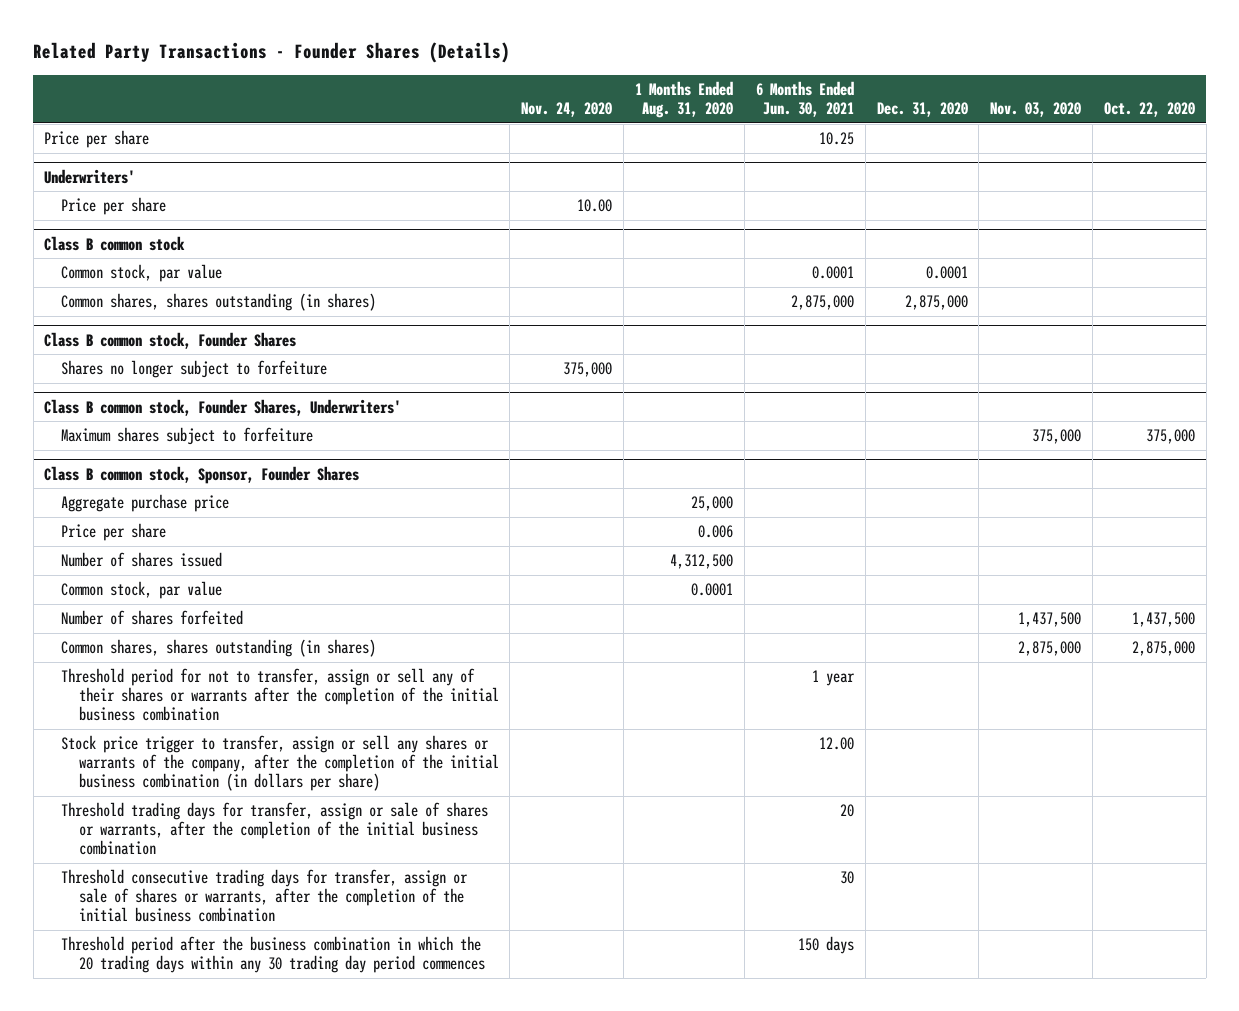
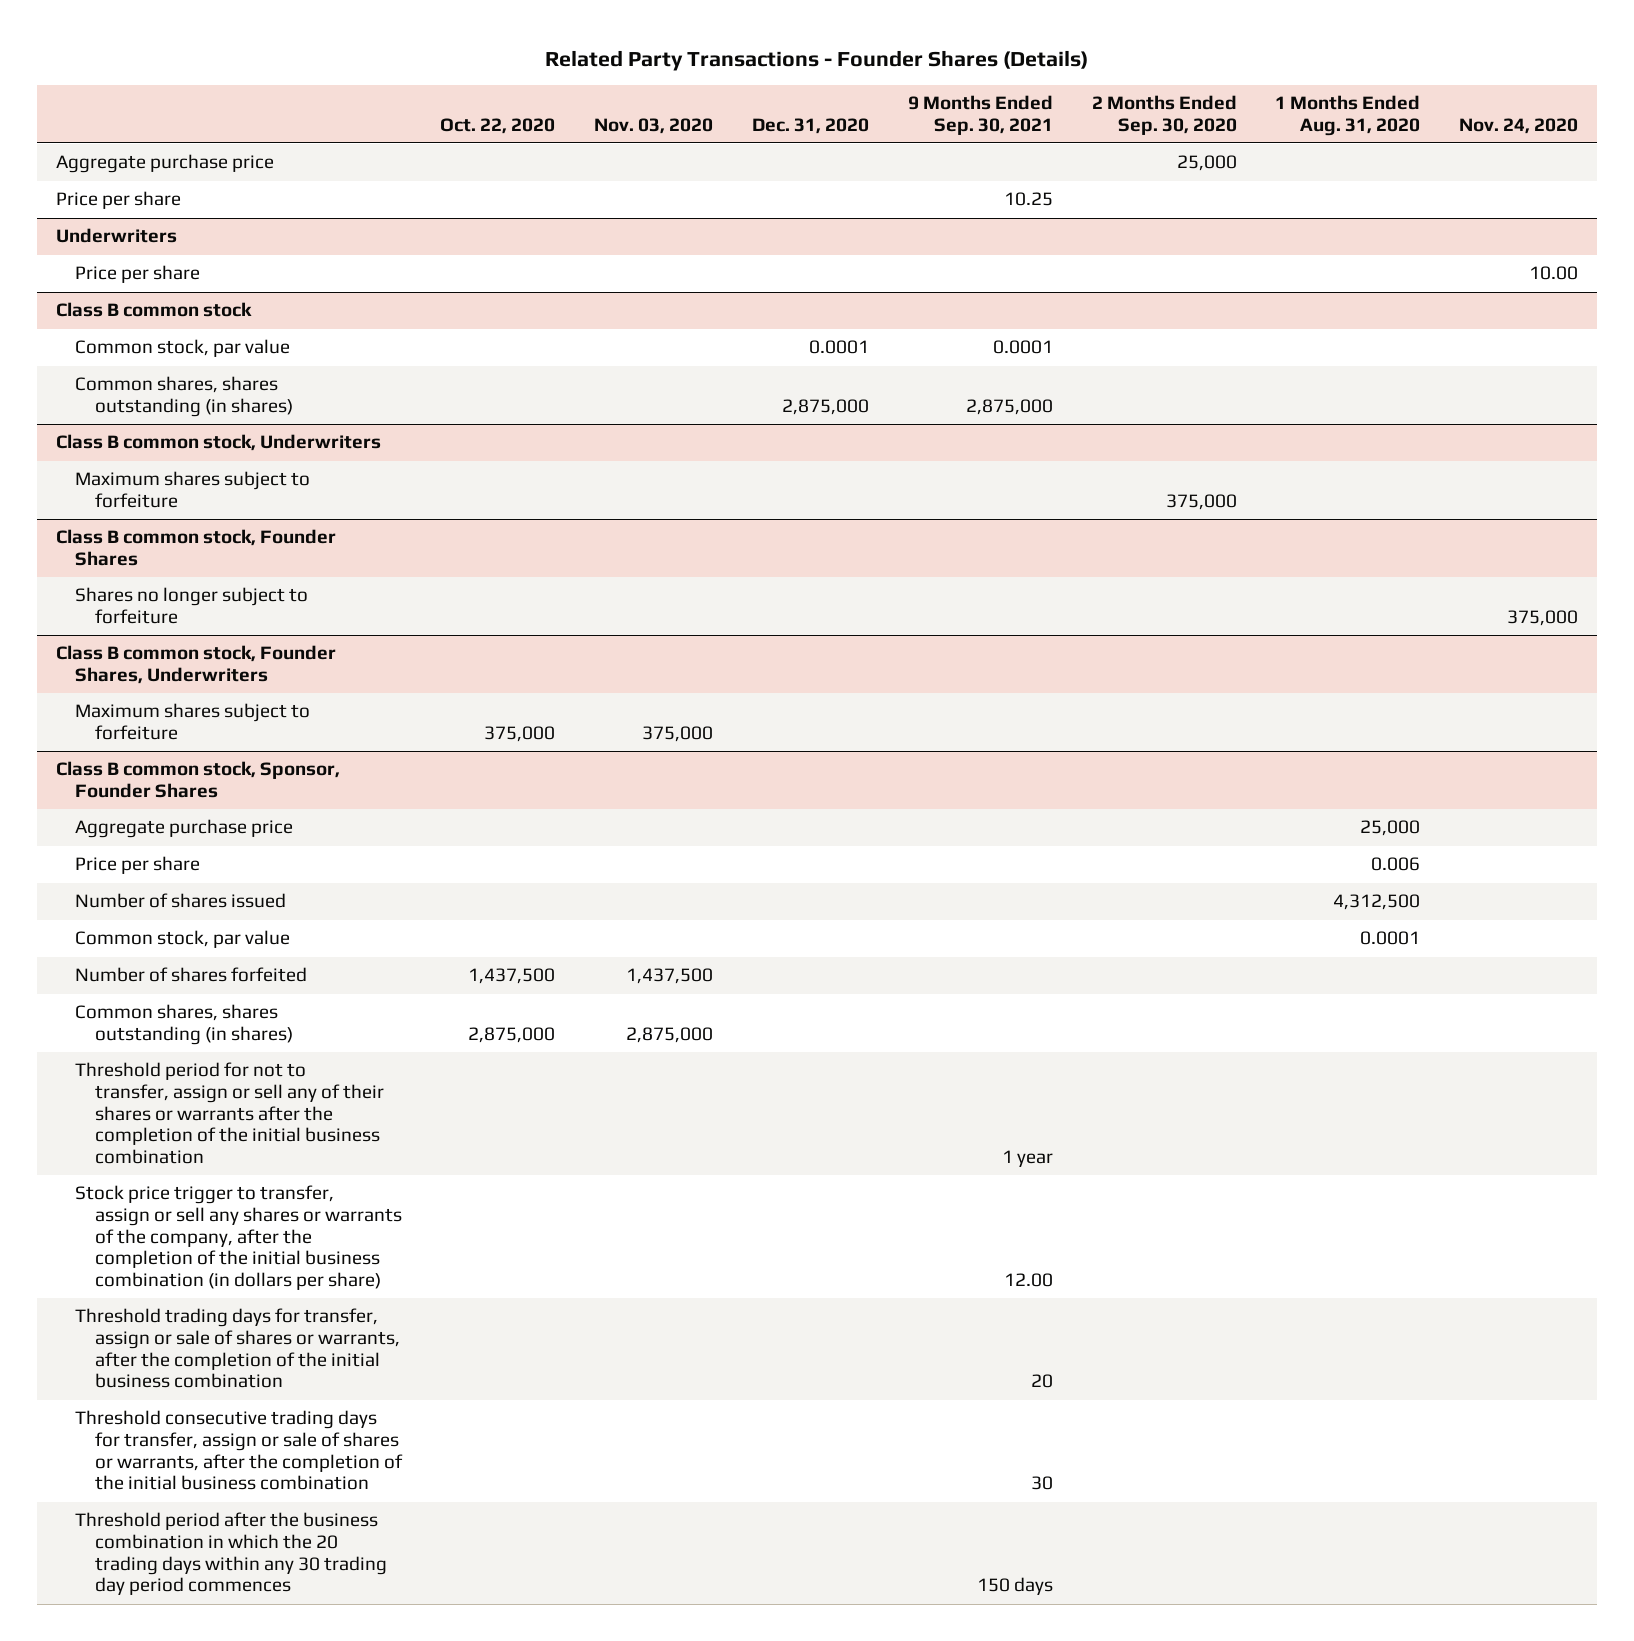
[755,80,854,117] 6 Months Ended Jun. 30, 2021 -> none
none -> [907,95,1053,135] 9 Months Ended Sep. 30, 2021
none -> [1091,95,1237,135] 2 Months Ended Sep. 30, 2020
none -> [56,154,275,174] Aggregate purchase price
[44,168,136,184] Underwriters' -> [56,228,178,244] Underwriters
none -> [56,434,382,452] Class B common stock, Underwriters
none -> [75,471,311,509] Maximum shares subject to forfeiture
[44,398,402,416] Class B common stock, Founder Shares, Underwriters' -> [56,645,337,685] Class B common stock, Founder Shares, Underwriters

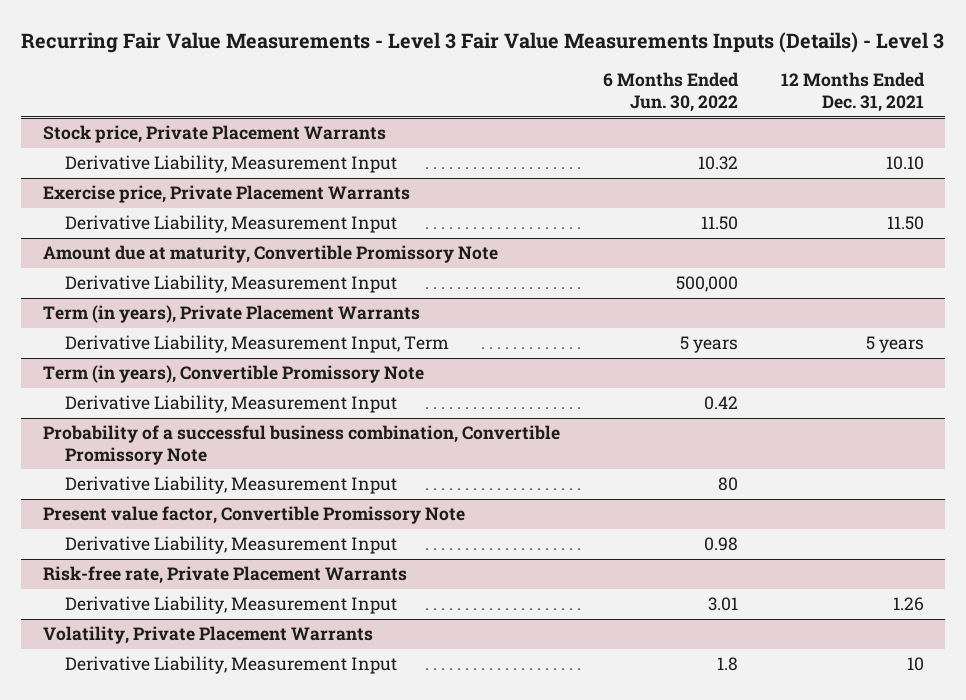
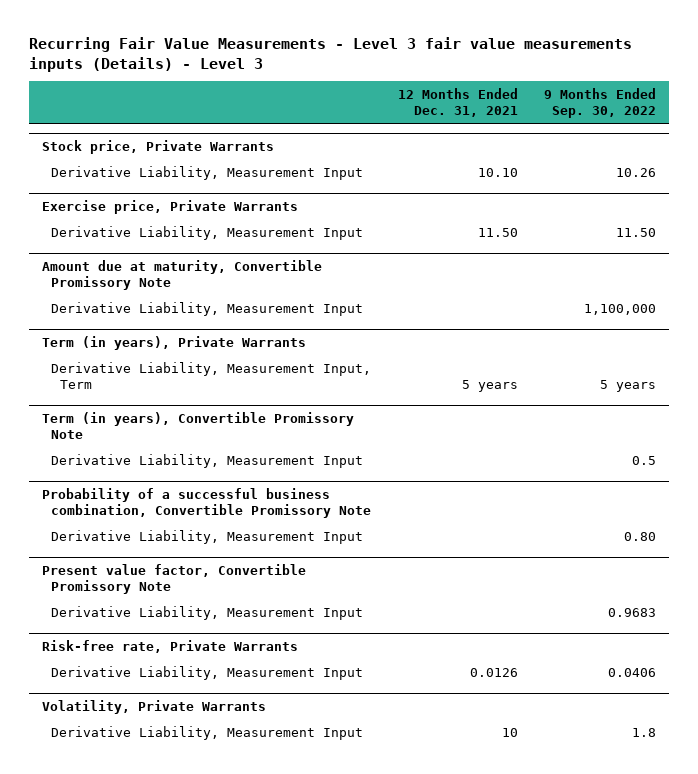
[21,32,945,54] Recurring Fair Value Measurements - Level 3 Fair Value Measurements Inputs (Details) - Level 3 -> [29,36,633,72] Recurring Fair Value Measurements - Level 3 fair value measurements inputs (Details) - Level 3
[602,72,739,112] 6 Months Ended Jun. 30, 2022 -> none
none -> [543,88,656,119] 9 Months Ended Sep. 30, 2022
[42,124,386,143] Stock price, Private Placement Warrants -> [42,139,275,154] Stock price, Private Warrants
[42,184,410,203] Exercise price, Private Placement Warrants -> [42,199,299,214] Exercise price, Private Warrants
[42,304,420,323] Term (in years), Private Placement Warrants -> [42,335,307,350] Term (in years), Private Warrants
[42,565,407,584] Risk-free rate, Private Placement Warrants -> [42,639,299,653] Risk-free rate, Private Warrants
[892,596,924,611] 1.26 -> [469,667,518,677] 0.0126
[42,625,373,644] Volatility, Private Placement Warrants -> [42,699,267,714] Volatility, Private Warrants

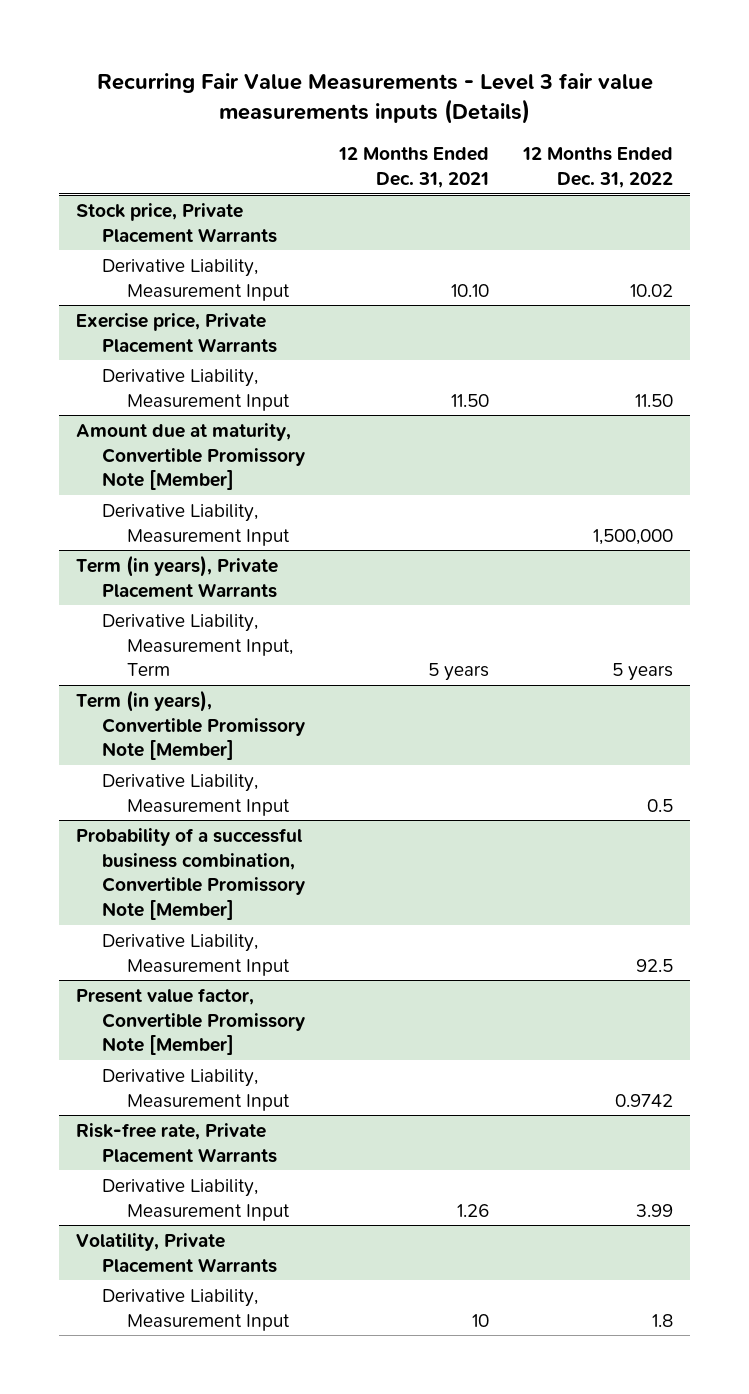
[29,36,633,72] Recurring Fair Value Measurements - Level 3 fair value measurements inputs (Details) - Level 3 -> [96,73,653,125] Recurring Fair Value Measurements - Level 3 fair value measurements inputs (Details)
[543,88,656,119] 9 Months Ended Sep. 30, 2022 -> none
none -> [521,147,673,188] 12 Months Ended Dec. 31, 2022
[42,139,275,154] Stock price, Private Warrants -> [76,202,277,243] Stock price, Private Placement Warrants
[42,199,299,214] Exercise price, Private Warrants -> [76,312,277,353] Exercise price, Private Placement Warrants
[42,259,323,290] Amount due at maturity, Convertible Promissory Note -> [76,422,305,491] Amount due at maturity, Convertible Promissory Note [Member]
[42,335,307,350] Term (in years), Private Warrants -> [76,554,279,598] Term (in years), Private Placement Warrants
[42,411,355,439] Term (in years), Convertible Promissory Note -> [76,689,305,761] Term (in years), Convertible Promissory Note [Member]
[42,487,372,518] Probability of a successful business combination, Convertible Promissory Note -> [76,827,305,920] Probability of a successful business combination, Convertible Promissory Note [Member]
[42,563,307,594] Present value factor, Convertible Promissory Note -> [76,987,305,1056] Present value factor, Convertible Promissory Note [Member]
[42,639,299,653] Risk-free rate, Private Warrants -> [76,1122,277,1163] Risk-free rate, Private Placement Warrants
[469,667,518,677] 0.0126 -> [456,1203,489,1217] 1.26
[42,699,267,714] Volatility, Private Warrants -> [76,1232,277,1273] Volatility, Private Placement Warrants

